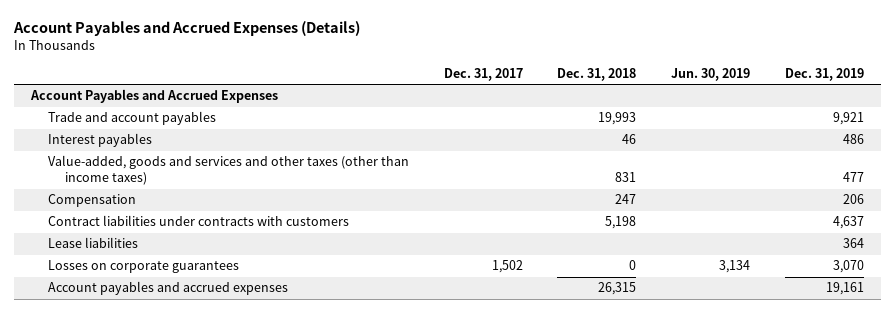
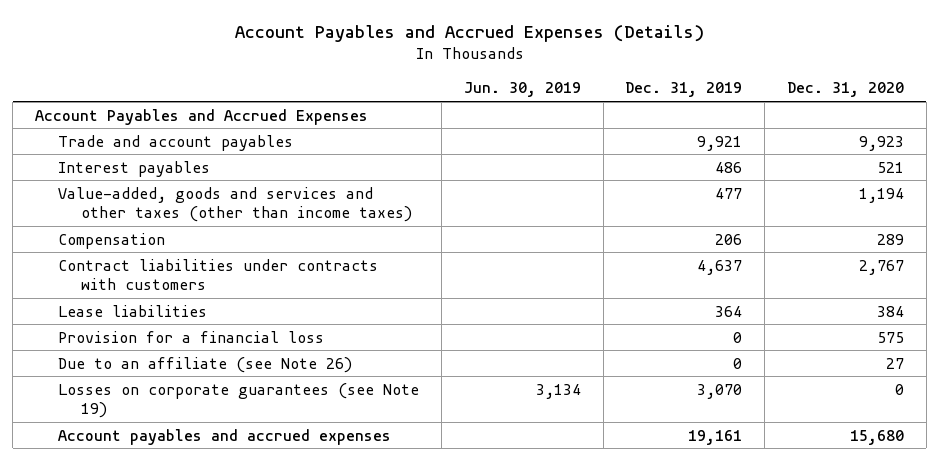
[443,67,523,81] Dec. 31, 2017 -> none
[557,67,637,81] Dec. 31, 2018 -> none
none -> [787,82,905,98] Dec. 31, 2020
none -> [58,330,325,343] Provision for a financial loss
none -> [58,356,353,373] Due to an affiliate (see Note 26)
[48,260,240,274] Losses on corporate guarantees -> [58,382,420,419] Losses on corporate guarantees (see Note 19)

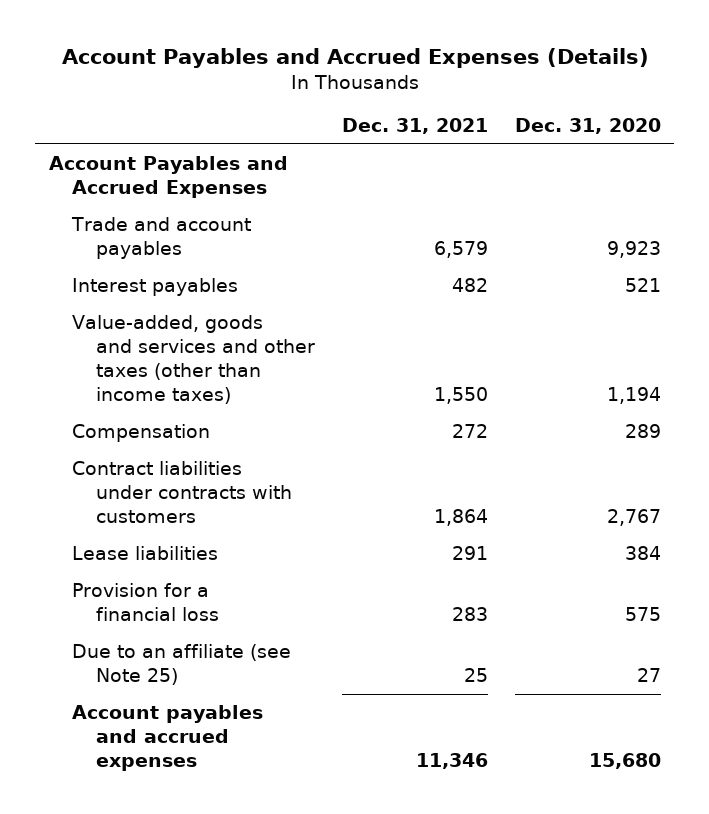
[463,82,581,98] Jun. 30, 2019 -> none
[625,82,743,98] Dec. 31, 2019 -> none
none -> [342,118,489,135] Dec. 31, 2021
[58,382,420,419] Losses on corporate guarantees (see Note 19) -> none
[58,356,353,373] Due to an affiliate (see Note 26) -> [72,644,292,686] Due to an affiliate (see Note 25)

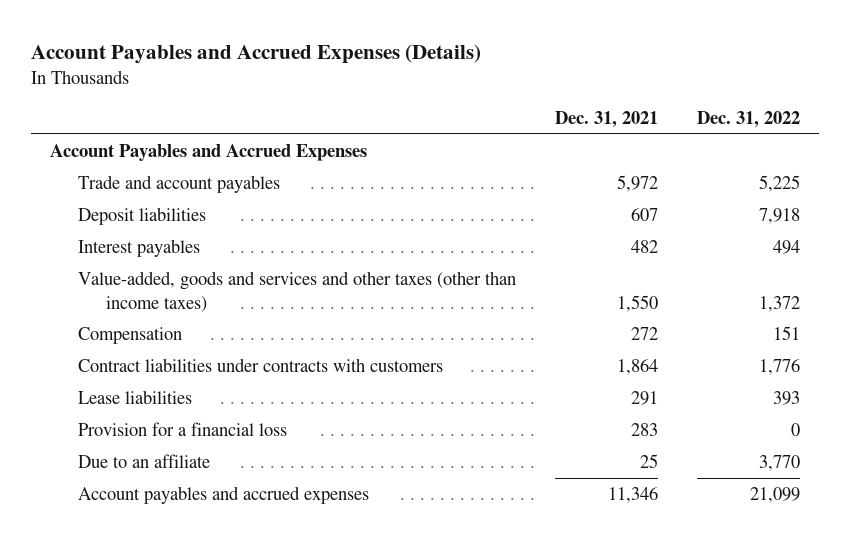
[514,118,661,135] Dec. 31, 2020 -> none
none -> [696,111,800,129] Dec. 31, 2022
[434,241,489,259] 6,579 -> [616,174,658,192] 5,972
none -> [77,206,206,225] Deposit liabilities
[72,644,292,686] Due to an affiliate (see Note 25) -> [77,453,210,468] Due to an affiliate

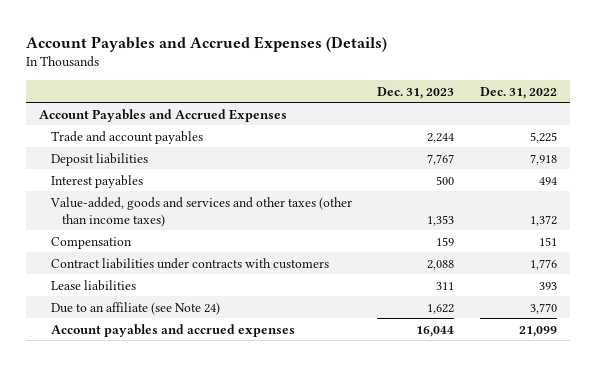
[554,111,658,129] Dec. 31, 2021 -> none
none -> [377,86,455,99] Dec. 31, 2023
[77,421,287,436] Provision for a financial loss -> none
[77,453,210,468] Due to an affiliate -> [50,301,220,315] Due to an affiliate (see Note 24)

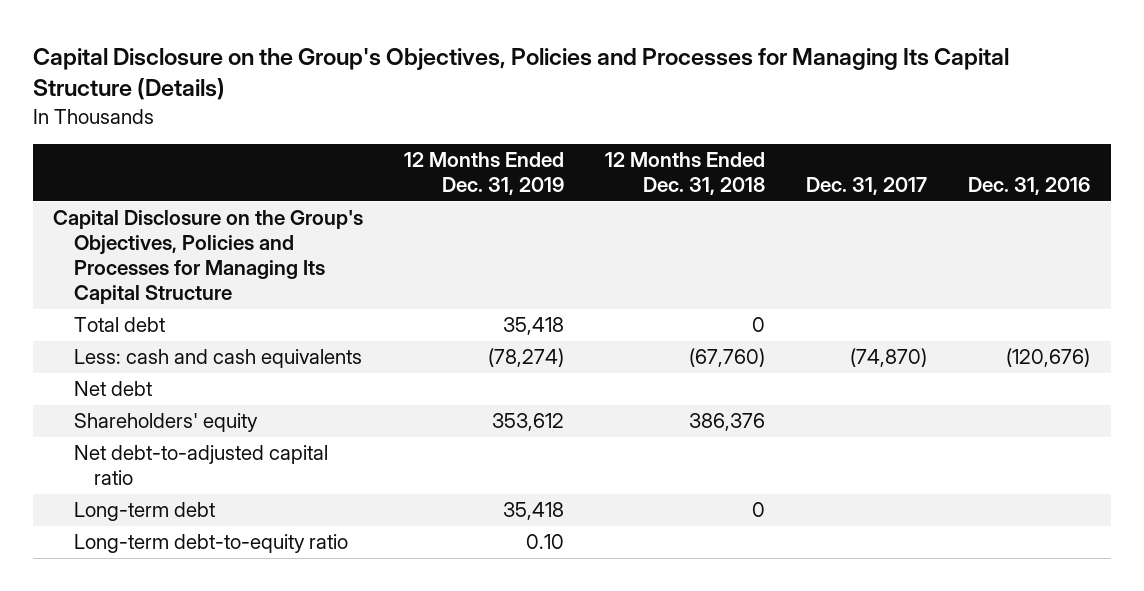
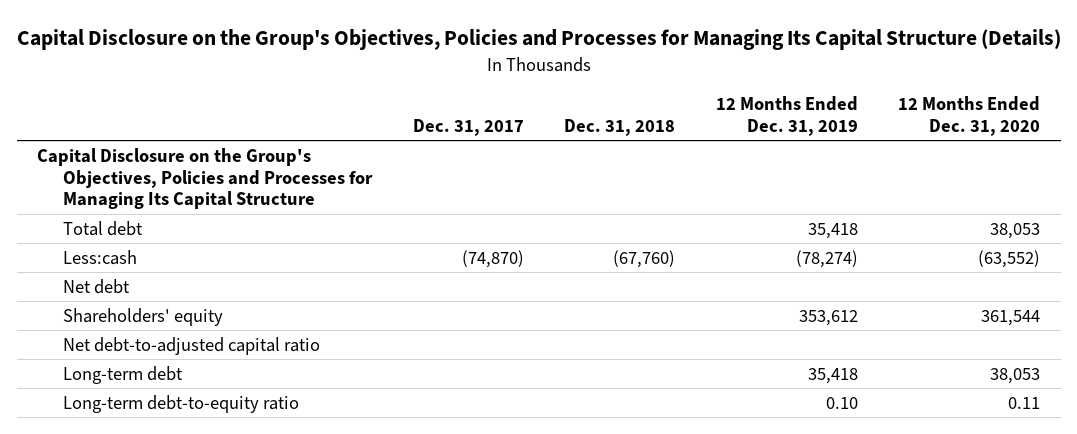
[605,152,766,196] 12 Months Ended Dec. 31, 2018 -> none
[968,177,1091,196] Dec. 31, 2016 -> none
none -> [564,118,676,136] Dec. 31, 2018
none -> [898,96,1041,136] 12 Months Ended Dec. 31, 2020
[73,349,362,369] Less: cash and cash equivalents -> [63,249,138,265] Less:cash

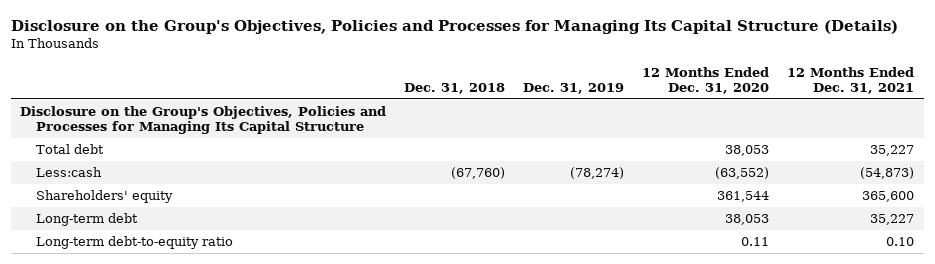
[16,29,1061,51] Capital Disclosure on the Group's Objectives, Policies and Processes for Managing Its Capital Structure (Details) -> [11,19,899,34] Disclosure on the Group's Objectives, Policies and Processes for Managing Its Capital Structure (Details)
[412,118,524,136] Dec. 31, 2017 -> none
[715,96,858,136] 12 Months Ended Dec. 31, 2019 -> none
none -> [523,82,625,94] Dec. 31, 2019
none -> [787,67,915,94] 12 Months Ended Dec. 31, 2021
[36,147,374,210] Capital Disclosure on the Group's Objectives, Policies and Processes for Managing Its Capital Structure -> [20,106,387,135] Disclosure on the Group's Objectives, Policies and Processes for Managing Its Capital Structure
[63,278,131,294] Net debt -> none
[63,336,321,355] Net debt-to-adjusted capital ratio -> none

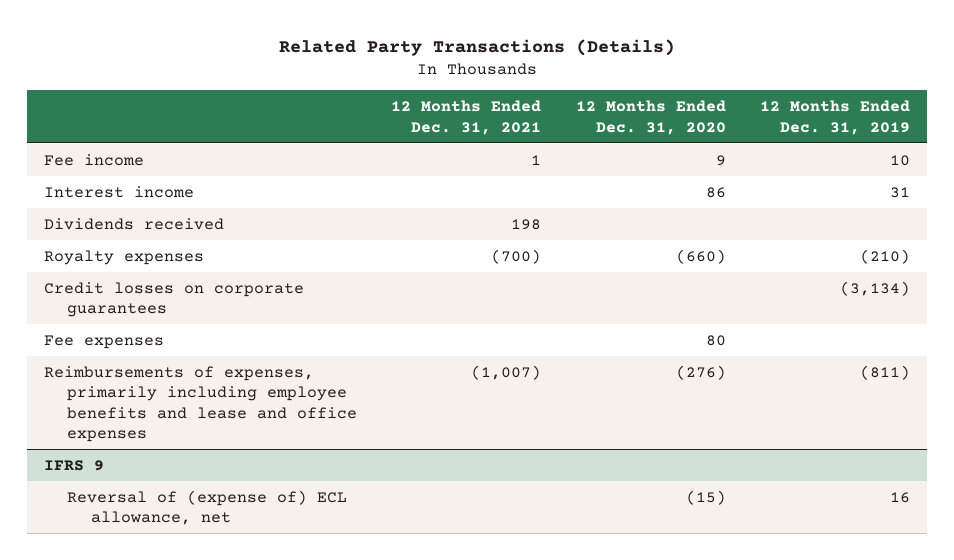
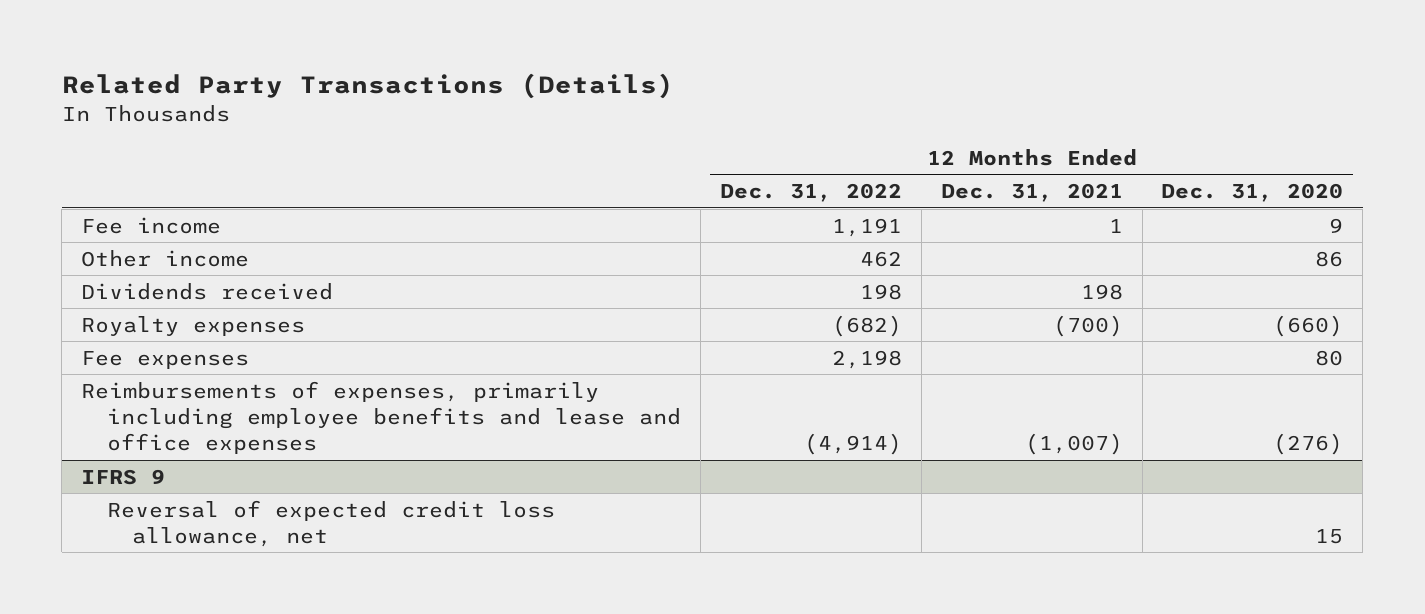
[759,99,910,135] 12 Months Ended Dec. 31, 2019 -> none
none -> [719,182,902,202] Dec. 31, 2022
[43,185,194,198] Interest income -> none
none -> [81,249,250,267] Other income
[43,281,304,318] Credit losses on corporate guarantees -> none
[67,489,348,526] Reversal of (expense of) ECL allowance, net -> [106,499,555,547] Reversal of expected credit loss allowance, net
[685,489,726,505] (15) -> [1315,528,1344,544] 15

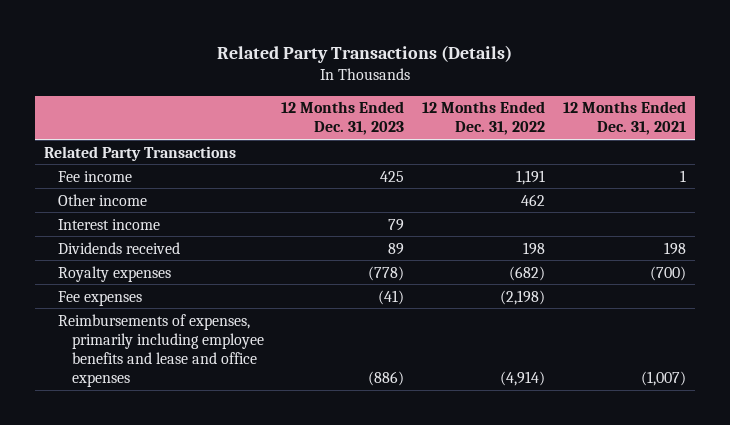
[1161,182,1344,202] Dec. 31, 2020 -> none
none -> [281,101,405,136] 12 Months Ended Dec. 31, 2023
none -> [43,145,236,161] Related Party Transactions
none -> [57,218,160,230] Interest income
[831,349,902,369] 2,198 -> [500,289,546,305] (2,198)
[81,468,166,485] IFRS 9 -> none
[106,499,555,547] Reversal of expected credit loss allowance, net -> none

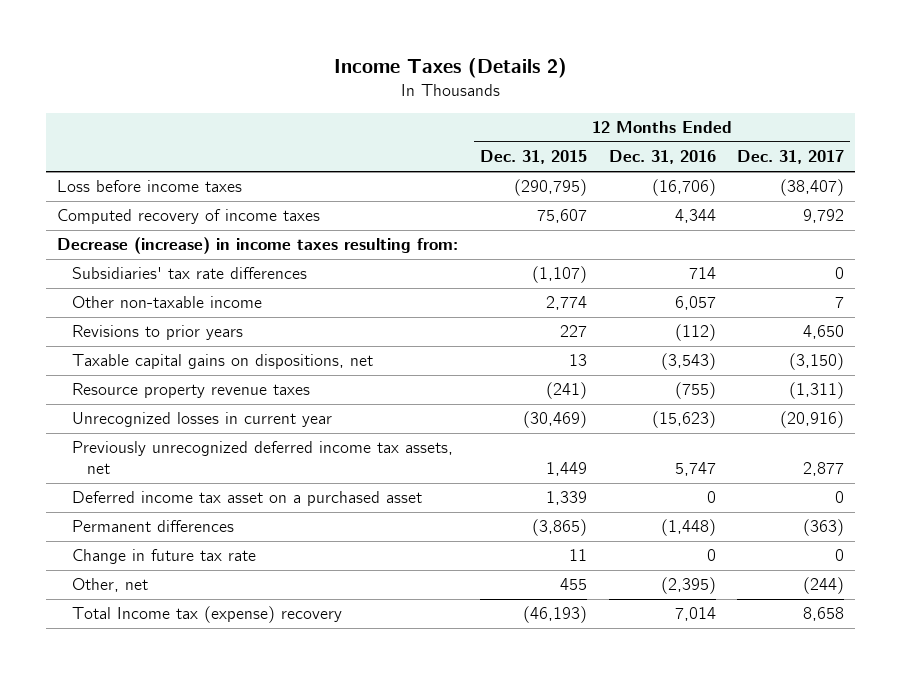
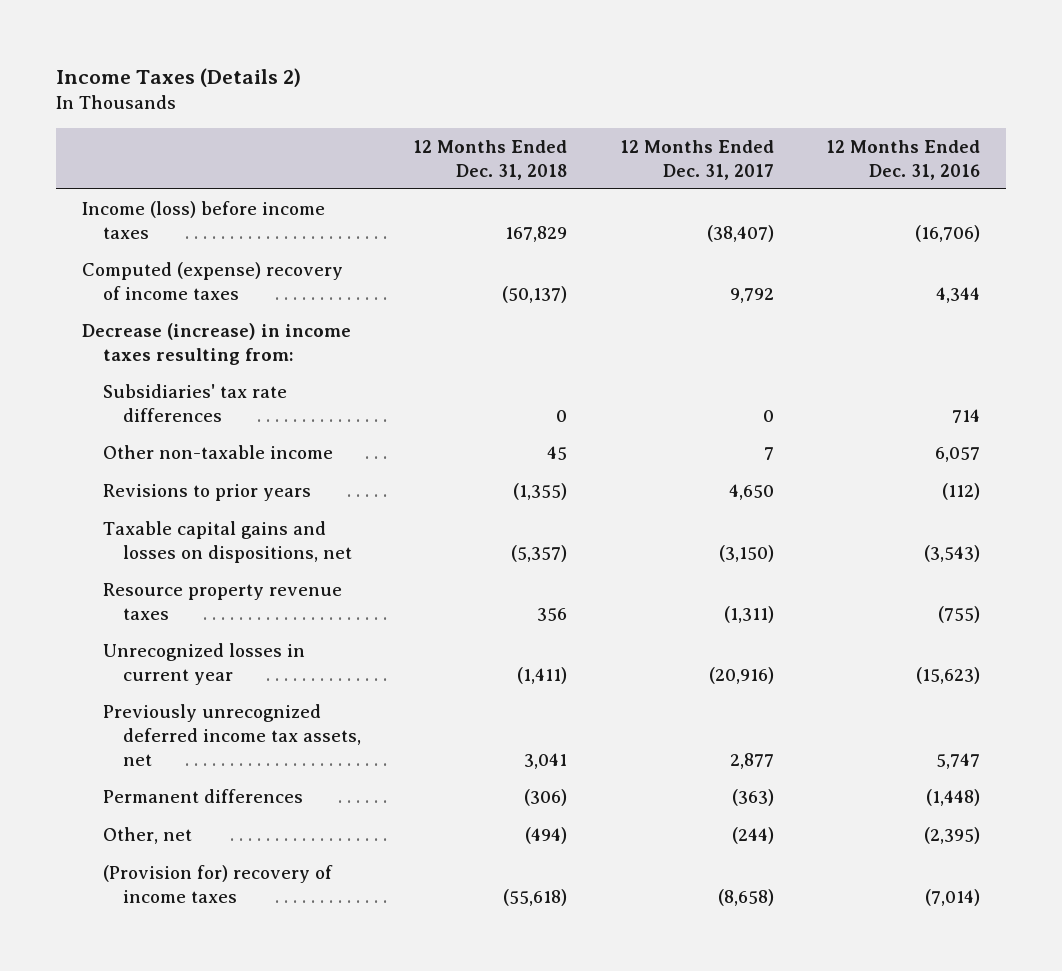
[479,150,587,165] Dec. 31, 2015 -> none
none -> [413,139,568,180] 12 Months Ended Dec. 31, 2018
[57,180,243,193] Loss before income taxes -> [81,201,325,239] Income (loss) before income taxes
[57,209,321,225] Computed recovery of income taxes -> [81,262,343,300] Computed (expense) recovery of income taxes
[71,354,373,370] Taxable capital gains on dispositions, net -> [102,521,353,563] Taxable capital gains and losses on dispositions, net
[71,491,422,507] Deferred income tax asset on a purchased asset -> none
[71,549,256,565] Change in future tax rate -> none
[71,606,342,624] Total Income tax (expense) recovery -> [102,865,333,903] (Provision for) recovery of income taxes
[674,607,716,622] 7,014 -> [924,888,980,906] (7,014)
[803,607,845,622] 8,658 -> [717,888,774,906] (8,658)

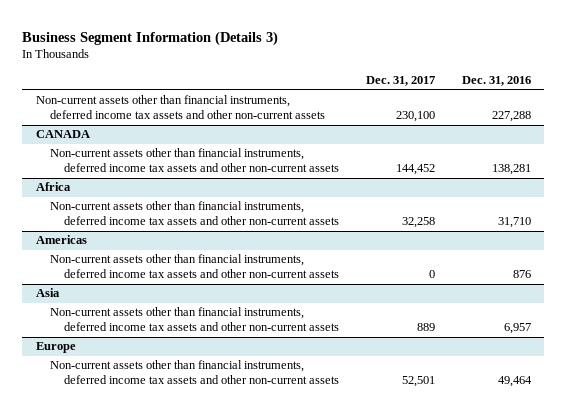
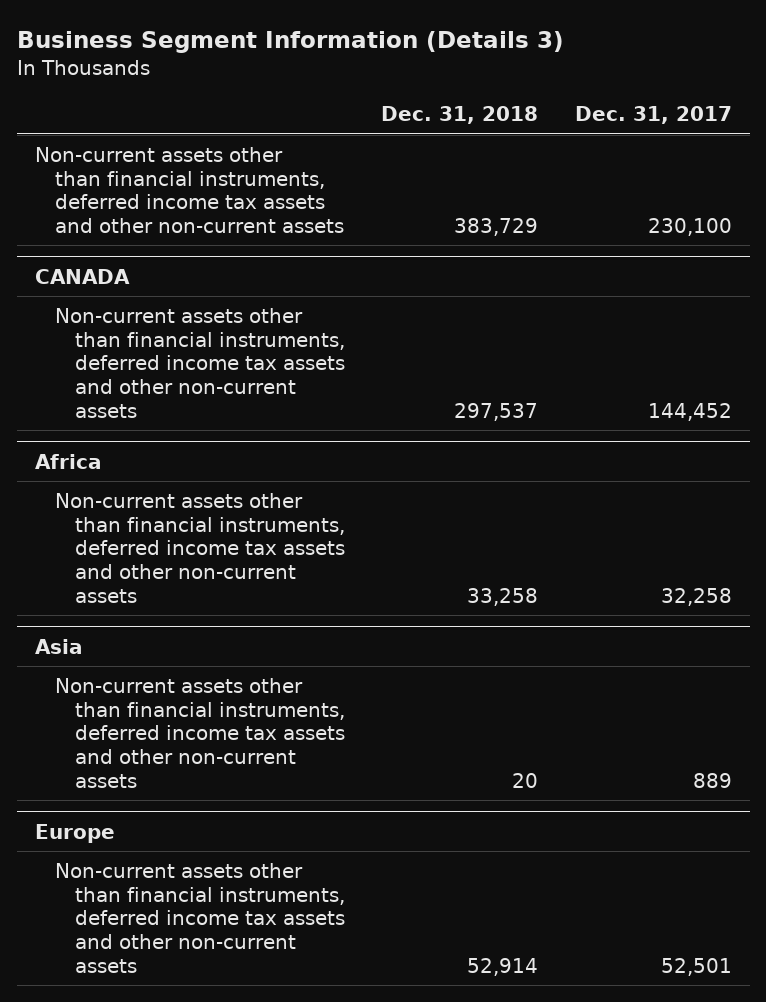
[461,76,531,87] Dec. 31, 2016 -> none
none -> [381,106,539,125] Dec. 31, 2018
[35,235,87,245] Americas -> none
[49,254,339,279] Non-current assets other than financial instruments, deferred income tax assets and other non-current assets -> none

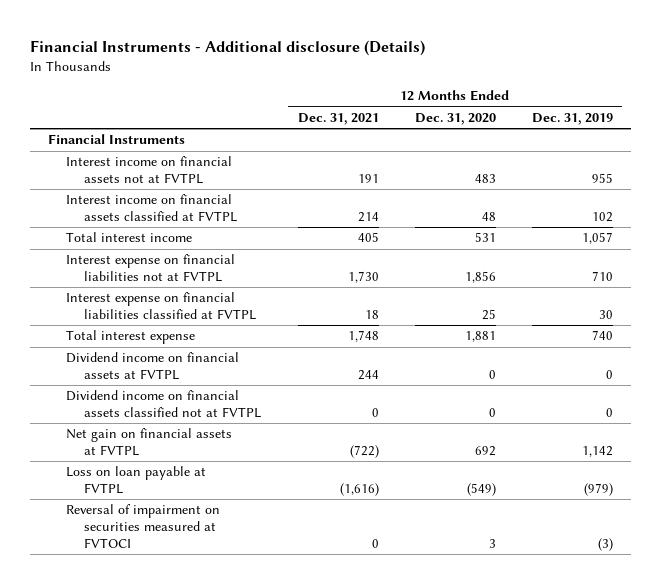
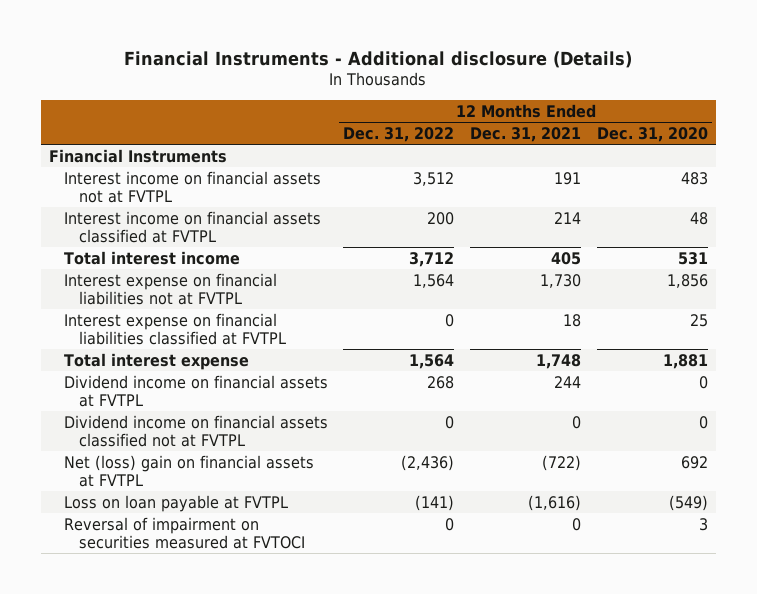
[531,112,613,125] Dec. 31, 2019 -> none
none -> [343,127,455,143] Dec. 31, 2022
[66,428,233,456] Net gain on financial assets at FVTPL -> [63,454,314,487] Net (loss) gain on financial assets at FVTPL

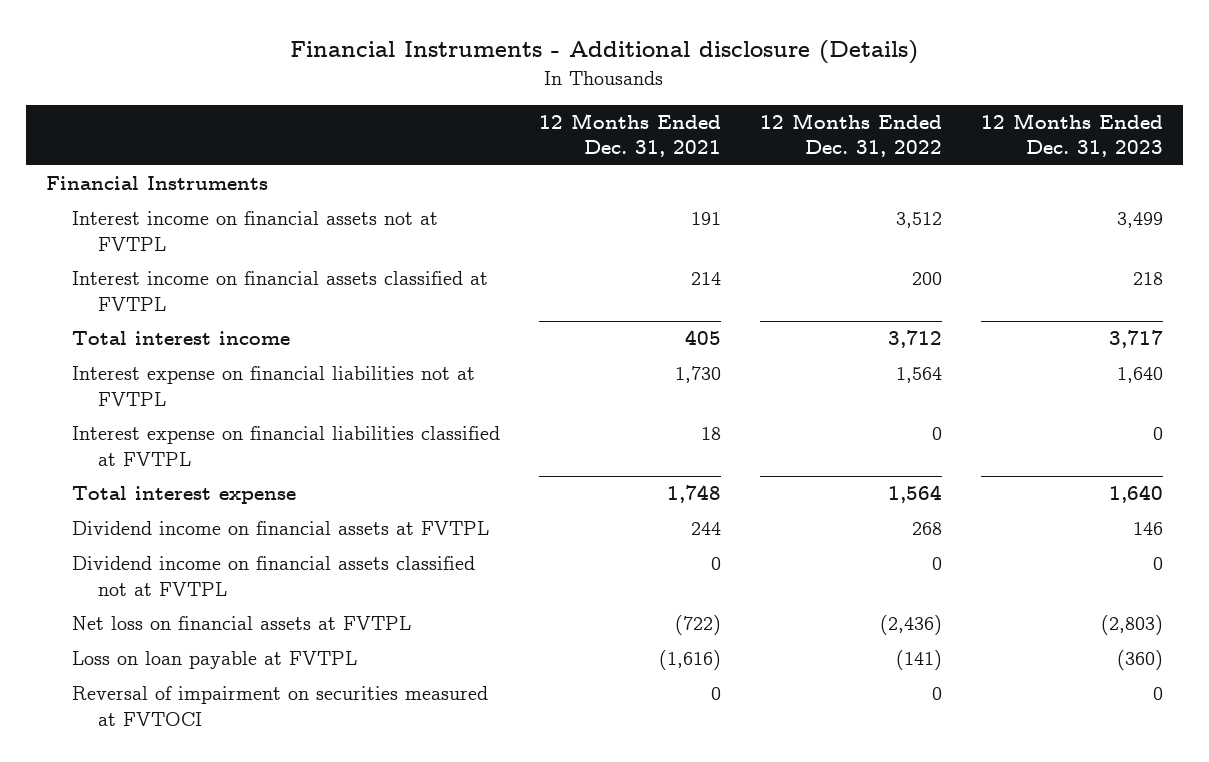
[596,127,708,143] Dec. 31, 2020 -> none
none -> [981,112,1164,158] 12 Months Ended Dec. 31, 2023
[63,454,314,487] Net (loss) gain on financial assets at FVTPL -> [71,616,411,631] Net loss on financial assets at FVTPL

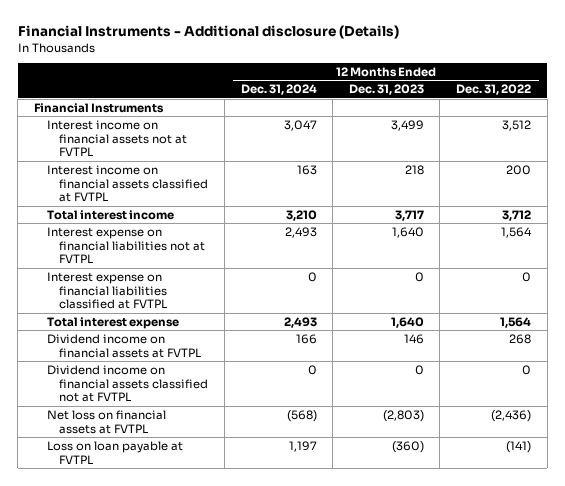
[538,112,721,158] 12 Months Ended Dec. 31, 2021 -> none
none -> [240,84,317,96] Dec. 31, 2024
[71,686,488,726] Reversal of impairment on securities measured at FVTOCI -> none

